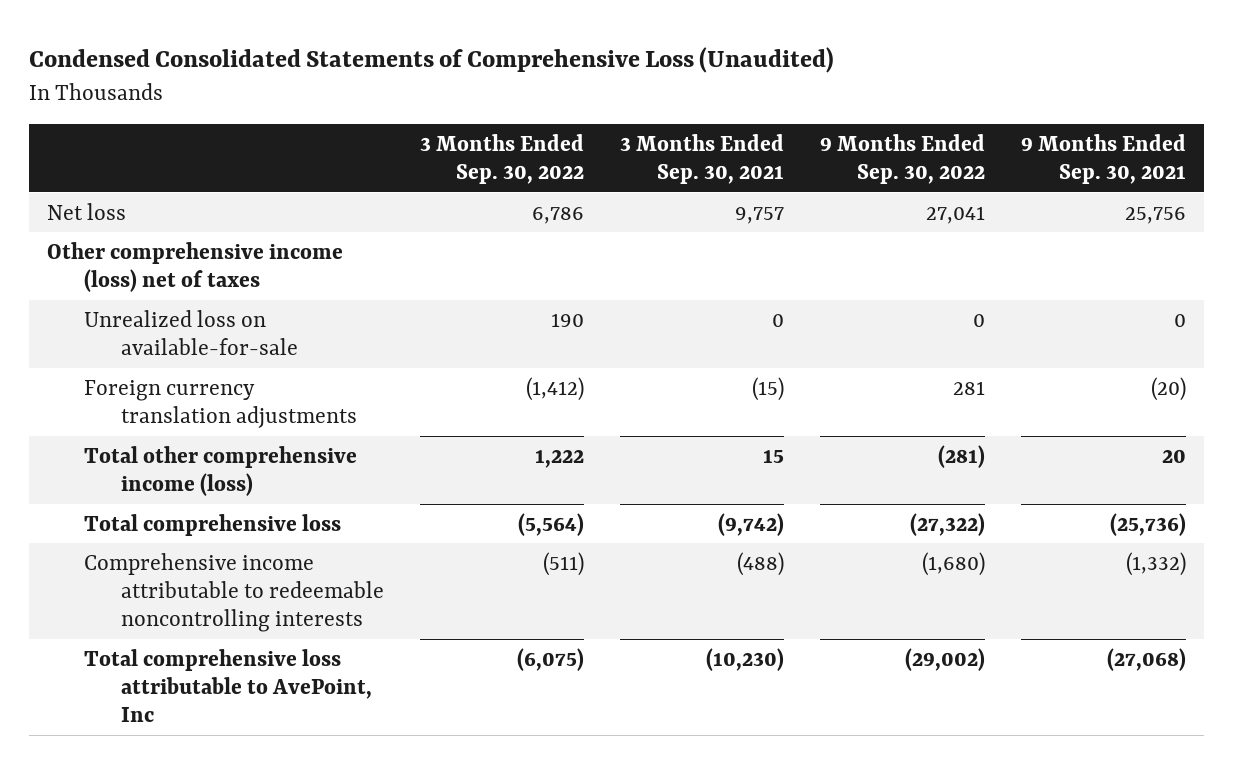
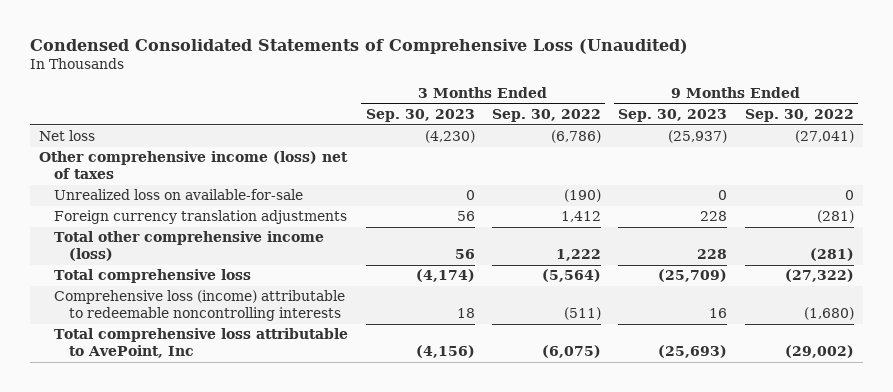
[619,133,784,185] 3 Months Ended Sep. 30, 2021 -> none
[1021,133,1187,185] 9 Months Ended Sep. 30, 2021 -> none
none -> [365,108,475,122] Sep. 30, 2023
none -> [618,108,728,122] Sep. 30, 2023
[531,206,584,224] 6,786 -> [550,130,601,144] (6,786)
[925,205,985,224] 27,041 -> [794,130,854,144] (27,041)
[550,312,584,327] 190 -> [563,189,601,203] (190)
[525,376,584,401] (1,412) -> [560,211,601,223] 1,412
[952,380,985,395] 281 -> [816,210,854,224] (281)
[84,552,384,633] Comprehensive income attributable to redeemable noncontrolling interests -> [54,290,346,321] Comprehensive loss (income) attributable to redeemable noncontrolling interests

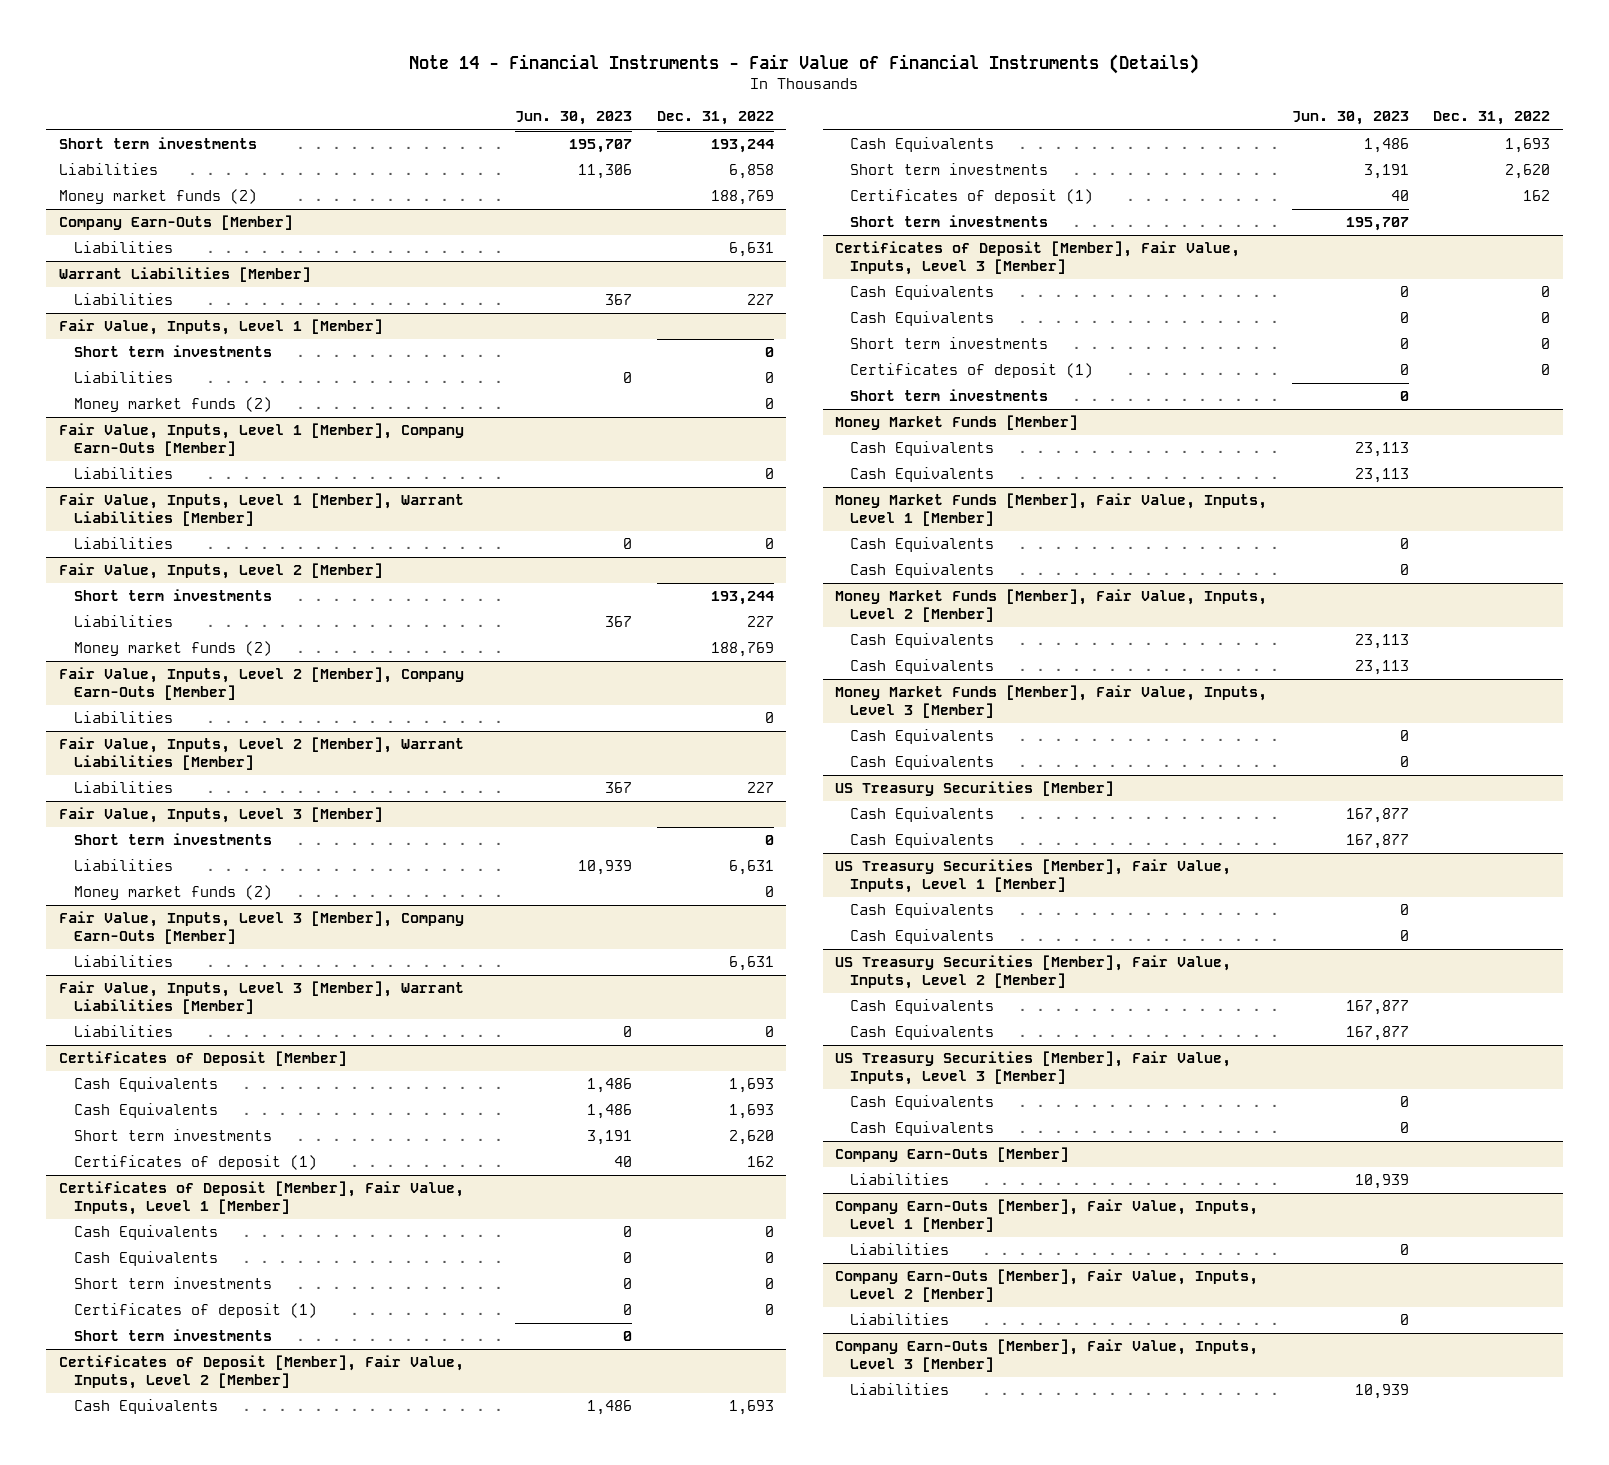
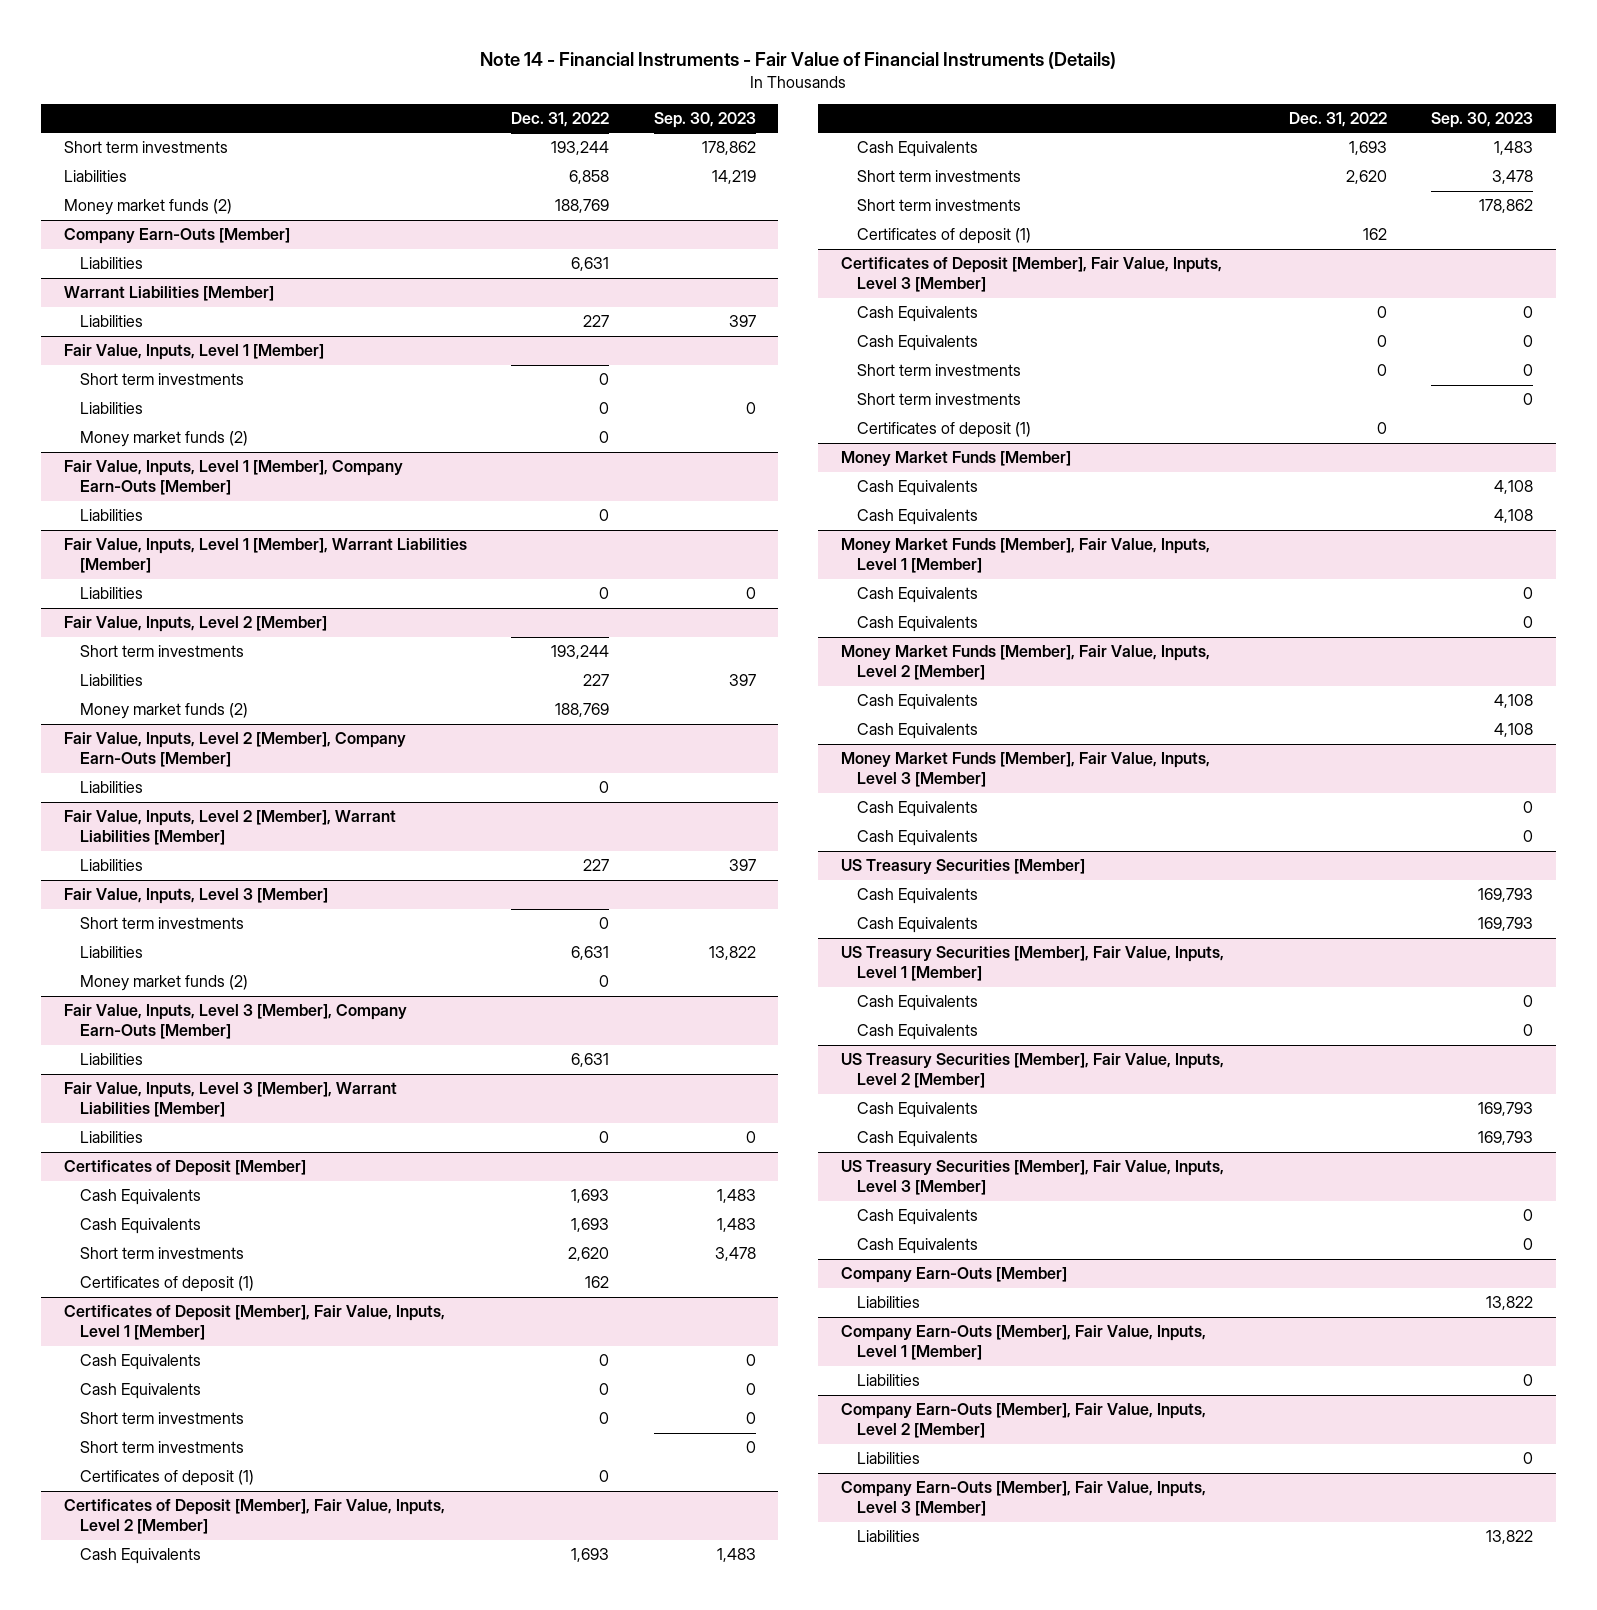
[515,111,633,126] Jun. 30, 2023 -> none
none -> [654,111,757,128] Sep. 30, 2023
[74,1303,318,1319] Certificates of deposit (1) -> [80,1470,255,1487] Certificates of deposit (1)
[850,189,1094,205] Certificates of deposit (1) -> [857,228,1032,245] Certificates of deposit (1)
[850,363,1094,379] Certificates of deposit (1) -> [857,422,1032,439] Certificates of deposit (1)

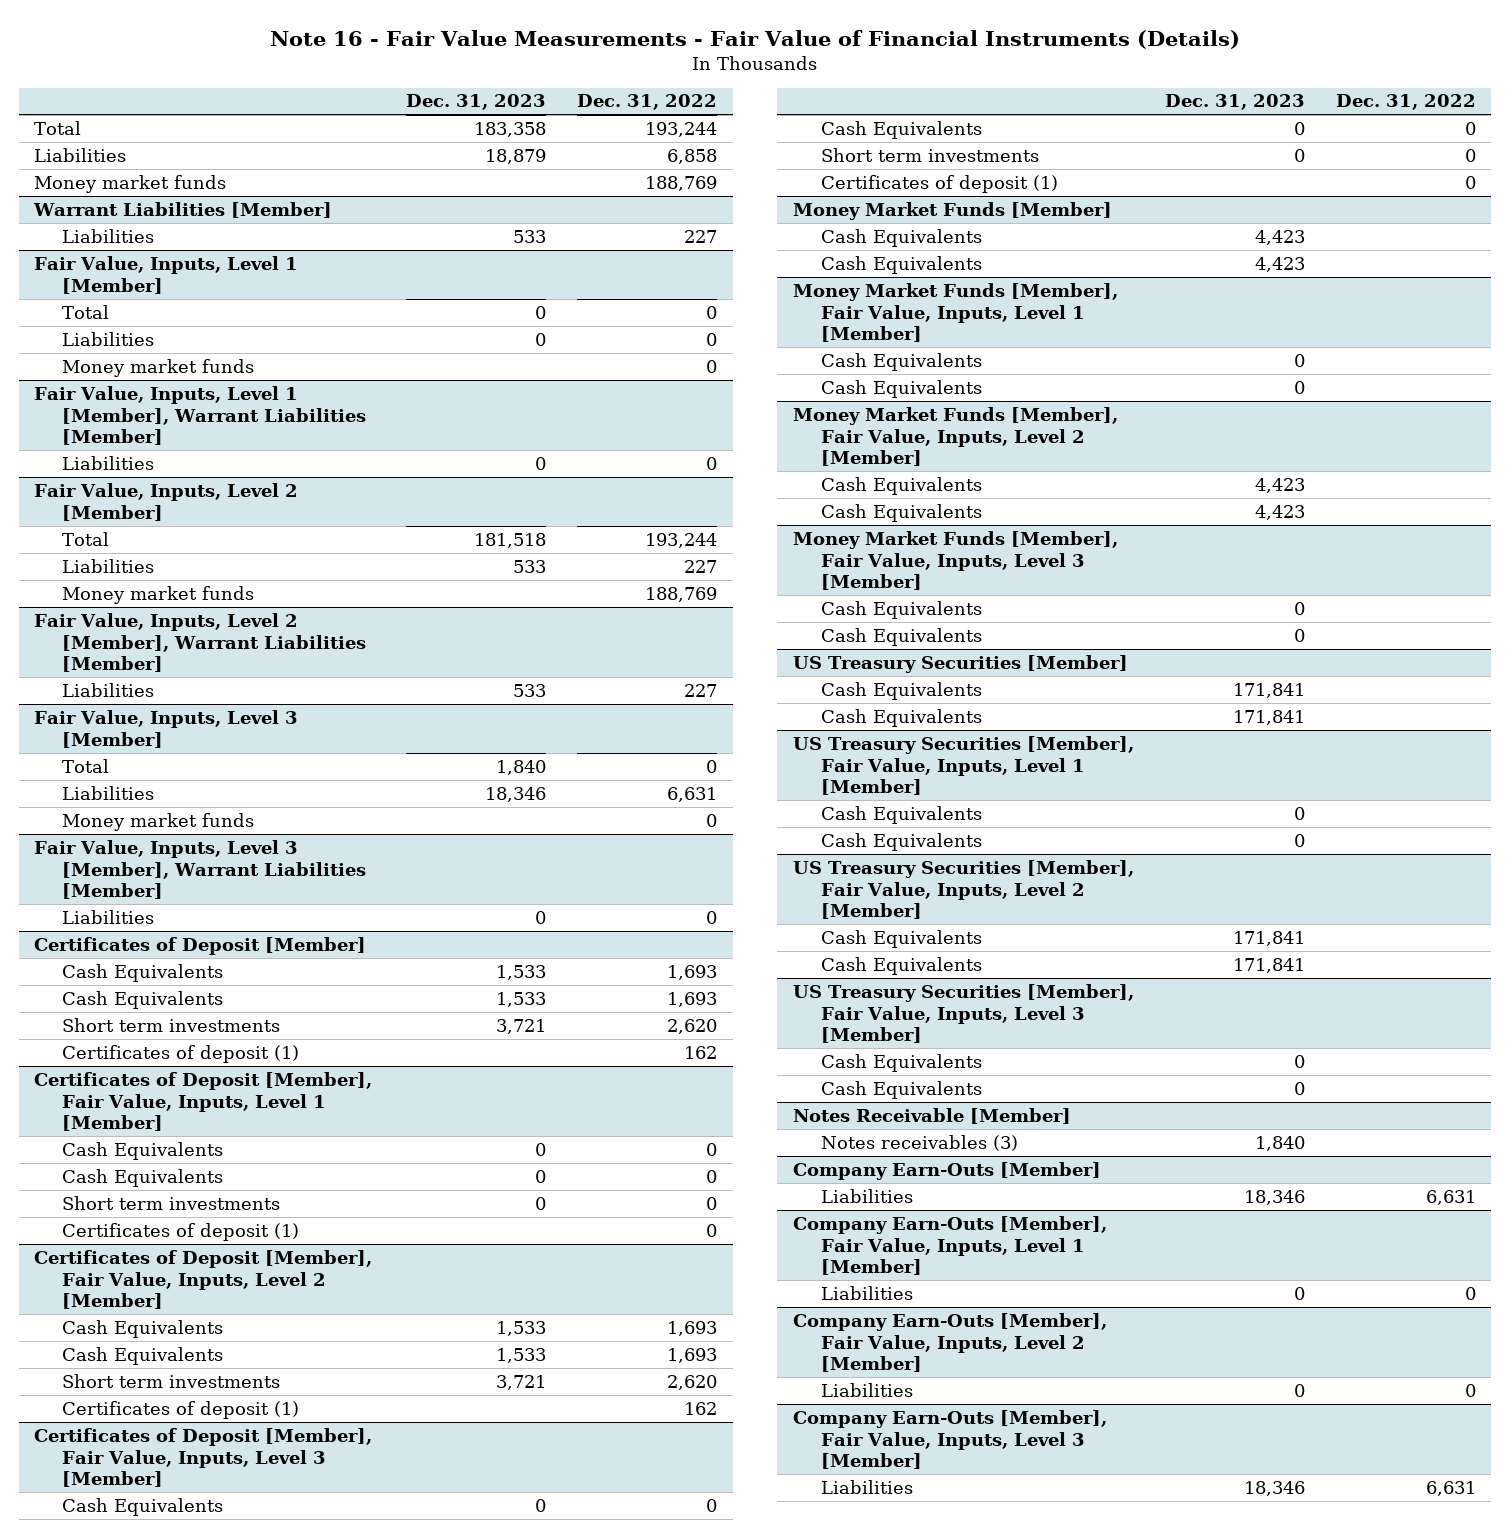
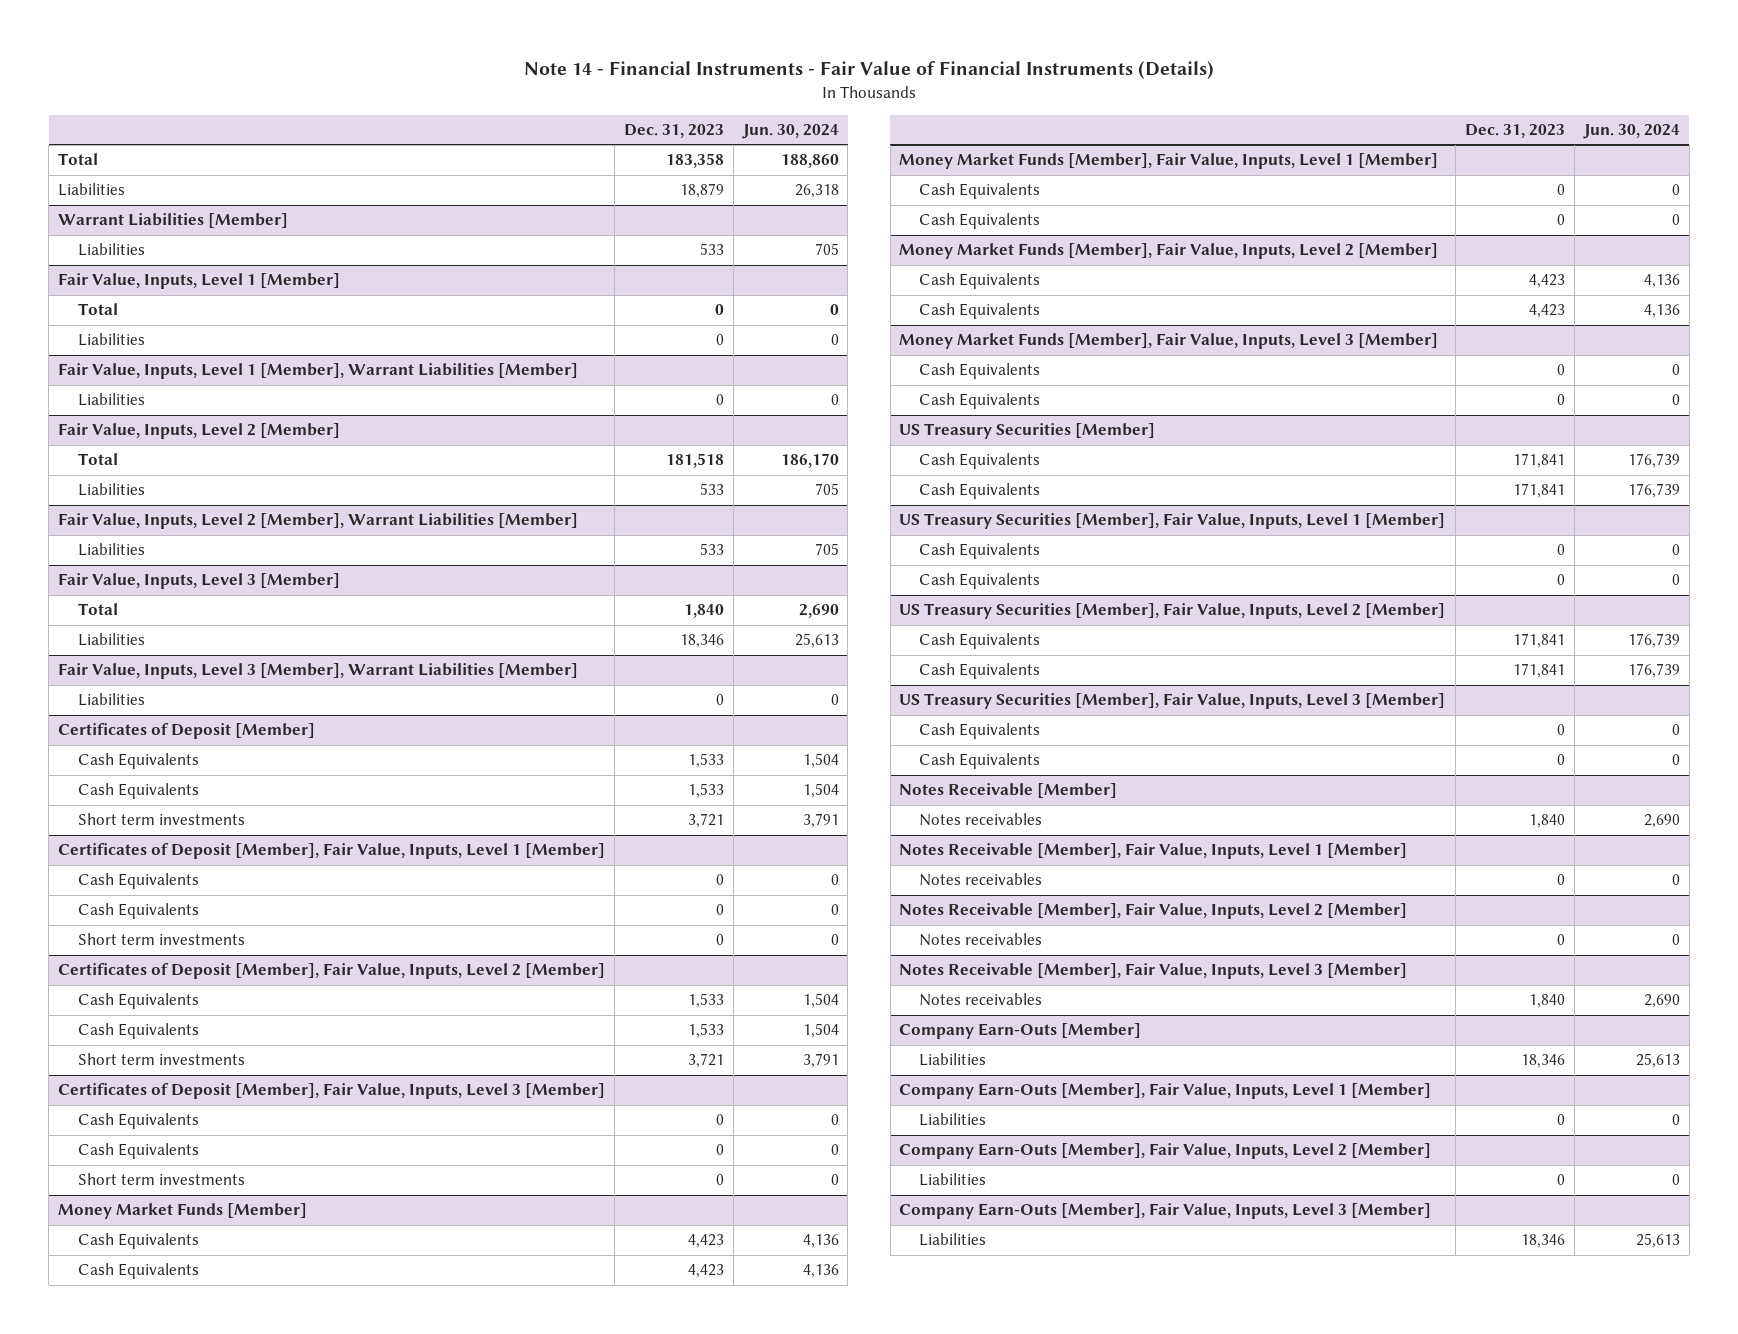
[269,29,1240,49] Note 16 - Fair Value Measurements - Fair Value of Financial Instruments (Details) -> [524,61,1215,80] Note 14 - Financial Instruments - Fair Value of Financial Instruments (Details)
[577,94,718,111] Dec. 31, 2022 -> none
none -> [741,123,839,139] Jun. 30, 2024
[34,174,227,193] Money market funds -> none
[62,358,255,377] Money market funds -> none
[62,585,255,604] Money market funds -> none
[62,812,255,831] Money market funds -> none
[62,1044,300,1063] Certificates of deposit (1) -> none
[62,1222,300,1241] Certificates of deposit (1) -> none
[62,1400,300,1419] Certificates of deposit (1) -> none
[820,174,1058,193] Certificates of deposit (1) -> none
[820,1134,1018,1151] Notes receivables (3) -> [919,813,1043,827] Notes receivables
none -> [899,843,1408,860] Notes Receivable [Member], Fair Value, Inputs, Level 1 [Member]
none -> [919,873,1043,887] Notes receivables
none -> [899,903,1408,920] Notes Receivable [Member], Fair Value, Inputs, Level 2 [Member]
none -> [919,933,1043,947] Notes receivables
none -> [899,963,1408,980] Notes Receivable [Member], Fair Value, Inputs, Level 3 [Member]
none -> [919,993,1043,1007] Notes receivables

